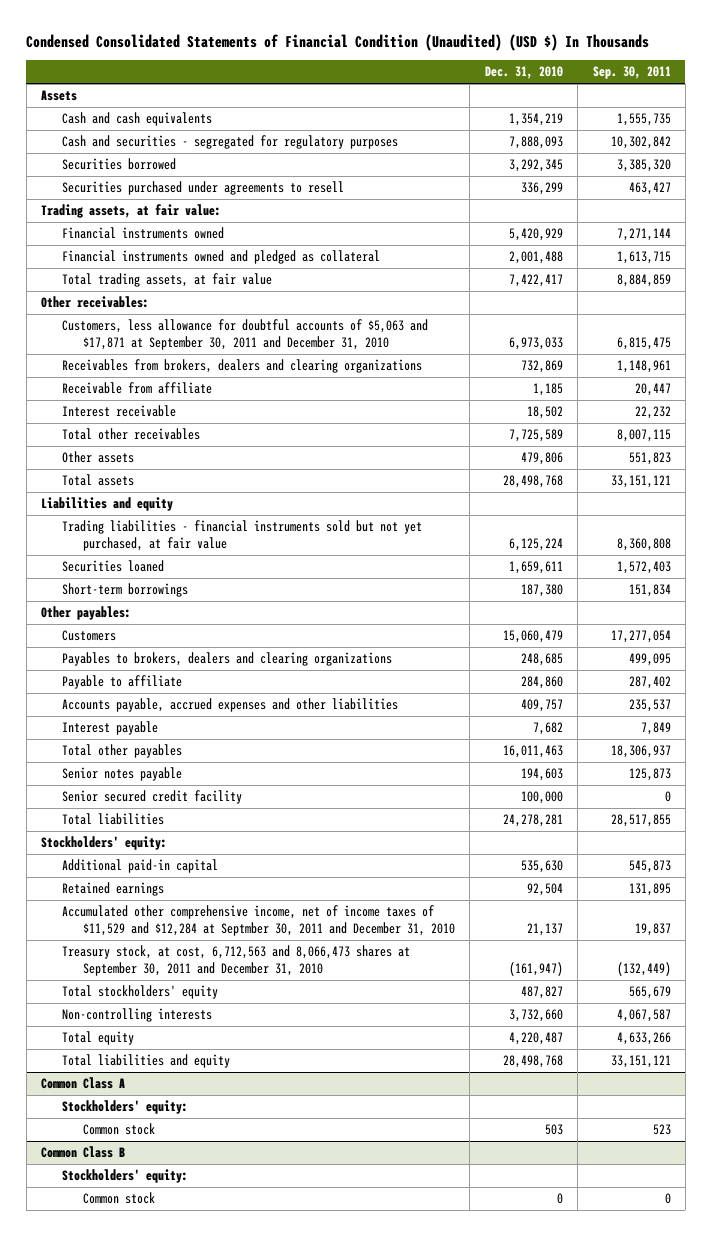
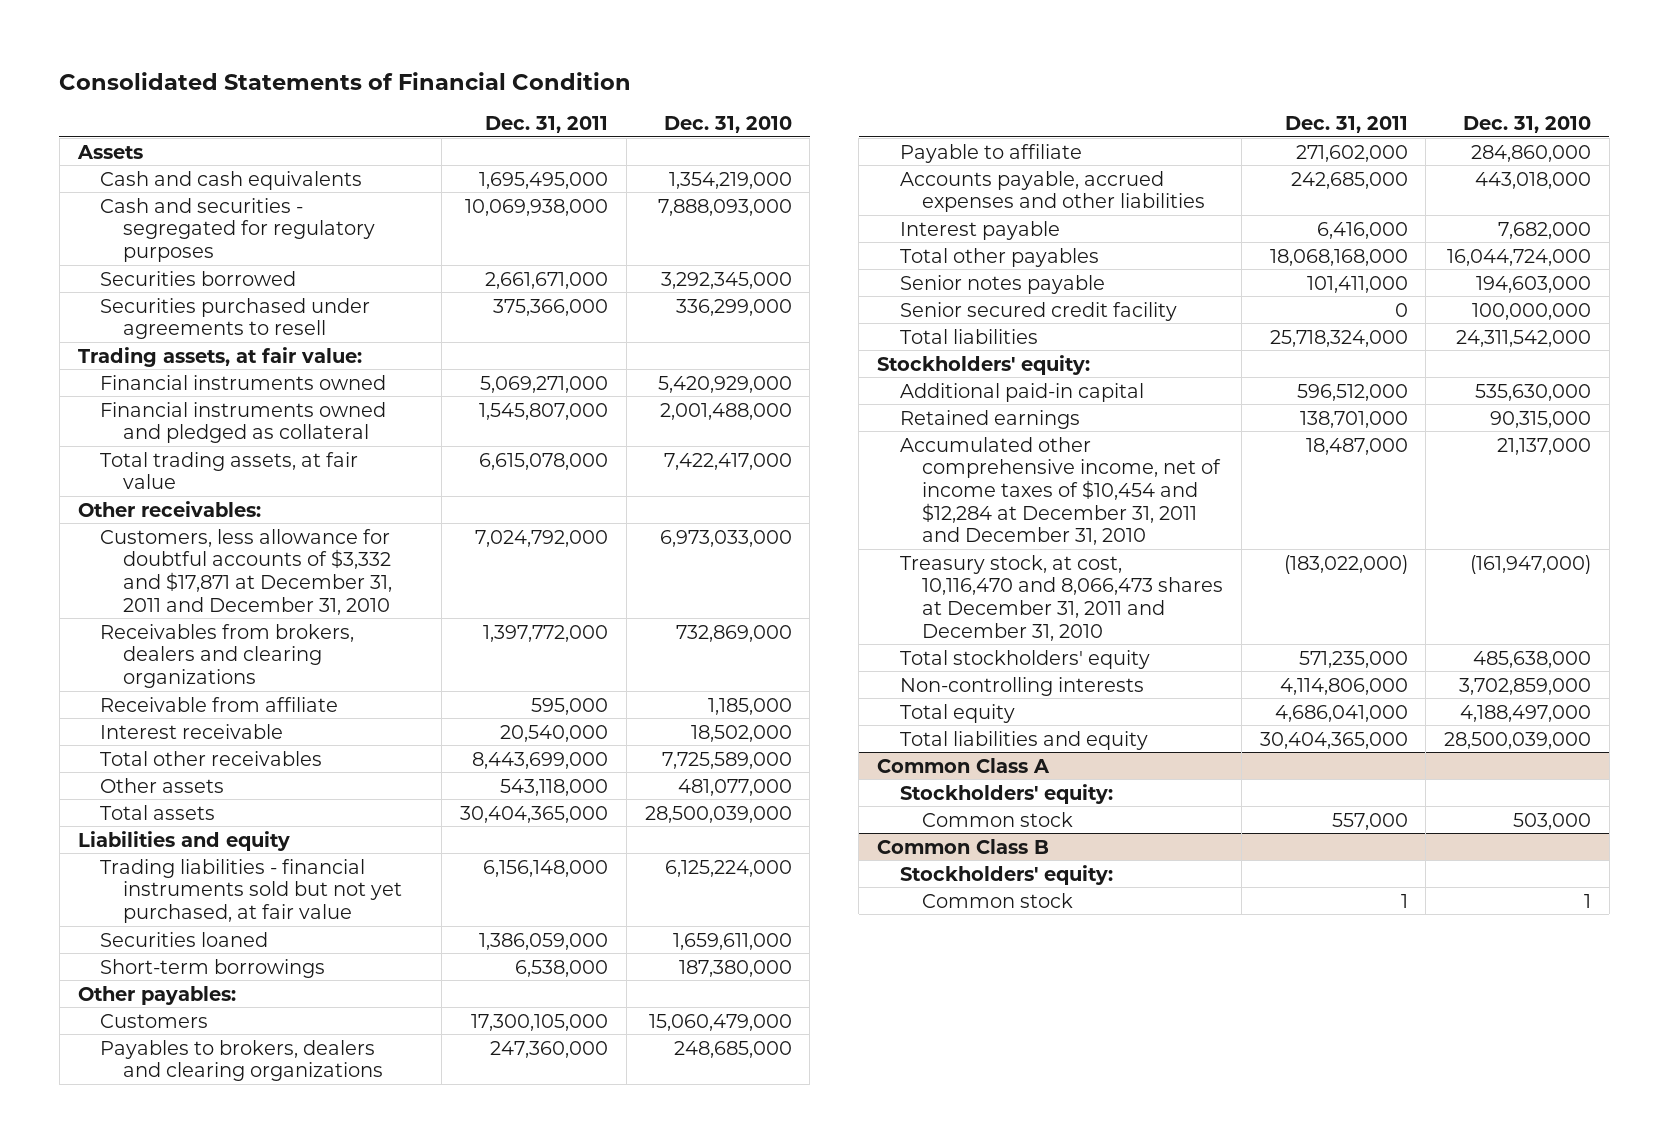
[26,33,650,51] Condensed Consolidated Statements of Financial Condition (Unaudited) (USD $) In Thousands -> [59,71,632,90] Consolidated Statements of Financial Condition
[592,66,671,80] Sep. 30, 2011 -> none
none -> [485,115,609,133] Dec. 31, 2011
[508,113,563,127] 1,354,219 -> [668,171,792,189] 1,354,219,000
[508,136,563,150] 7,888,093 -> [657,198,792,216] 7,888,093,000
[508,159,563,173] 3,292,345 -> [660,271,792,289] 3,292,345,000
[520,182,563,196] 336,299 -> [675,298,792,316] 336,299,000
[508,228,563,242] 5,420,929 -> [657,375,792,393] 5,420,929,000
[508,251,563,265] 2,001,488 -> [659,402,792,420] 2,001,488,000
[508,274,563,288] 7,422,417 -> [663,452,792,470] 7,422,417,000
[61,319,428,351] Customers, less allowance for doubtful accounts of $5,063 and $17,871 at September 30, 2011 and December 31, 2010 -> [100,528,392,615] Customers, less allowance for doubtful accounts of $3,332 and $17,871 at December 31, 2011 and December 31, 2010
[508,337,563,351] 6,973,033 -> [659,529,792,547] 6,973,033,000
[520,360,563,374] 732,869 -> [675,624,792,642] 732,869,000
[532,383,563,397] 1,185 -> [707,697,792,715] 1,185,000
[526,406,563,420] 18,502 -> [690,724,792,742] 18,502,000
[508,429,563,443] 7,725,589 -> [661,751,792,769] 7,725,589,000
[520,452,563,466] 479,806 -> [677,778,792,796] 481,077,000
[502,475,563,489] 28,498,768 -> [644,805,792,823] 28,500,039,000
[508,538,563,552] 6,125,224 -> [664,859,792,877] 6,125,224,000
[508,561,563,575] 1,659,611 -> [672,932,792,950] 1,659,611,000
[520,584,563,598] 187,380 -> [678,959,792,977] 187,380,000
[502,630,563,644] 15,060,479 -> [648,1013,792,1031] 15,060,479,000
[520,653,563,667] 248,685 -> [673,1040,792,1058] 248,685,000
[520,676,563,690] 284,860 -> [1471,144,1592,162] 284,860,000
[520,699,563,713] 409,757 -> [1475,171,1592,189] 443,018,000
[532,722,563,736] 7,682 -> [1498,221,1592,239] 7,682,000
[502,745,563,759] 16,011,463 -> [1447,248,1592,266] 16,044,724,000
[520,768,563,782] 194,603 -> [1476,275,1592,293] 194,603,000
[520,791,563,805] 100,000 -> [1472,302,1592,320] 100,000,000
[502,814,563,828] 24,278,281 -> [1456,329,1592,347] 24,311,542,000
[520,860,563,874] 535,630 -> [1475,383,1592,401] 535,630,000
[526,883,563,897] 92,504 -> [1490,410,1592,428] 90,315,000
[61,905,455,937] Accumulated other comprehensive income, net of income taxes of $11,529 and $12,284 at Septmber 30, 2011 and December 31, 2010 -> [899,436,1222,546] Accumulated other comprehensive income, net of income taxes of $10,454 and $12,284 at December 31, 2011 and December 31, 2010
[526,923,563,937] 21,137 -> [1497,437,1592,455] 21,137,000
[61,945,410,977] Treasury stock, at cost, 6,712,563 and 8,066,473 shares at September 30, 2011 and December 31, 2010 -> [899,554,1224,641] Treasury stock, at cost, 10,116,470 and 8,066,473 shares at December 31, 2011 and December 31, 2010
[508,962,563,977] (161,947) -> [1470,554,1592,574] (161,947,000)
[520,986,563,1000] 487,827 -> [1473,650,1592,668] 485,638,000
[508,1009,563,1023] 3,732,660 -> [1459,677,1592,695] 3,702,859,000
[508,1032,563,1046] 4,220,487 -> [1460,704,1592,722] 4,188,497,000
[502,1055,563,1069] 28,498,768 -> [1444,731,1592,749] 28,500,039,000
[544,1124,563,1136] 503 -> [1513,812,1592,830] 503,000
[556,1193,563,1205] 0 -> [1584,893,1592,908] 1

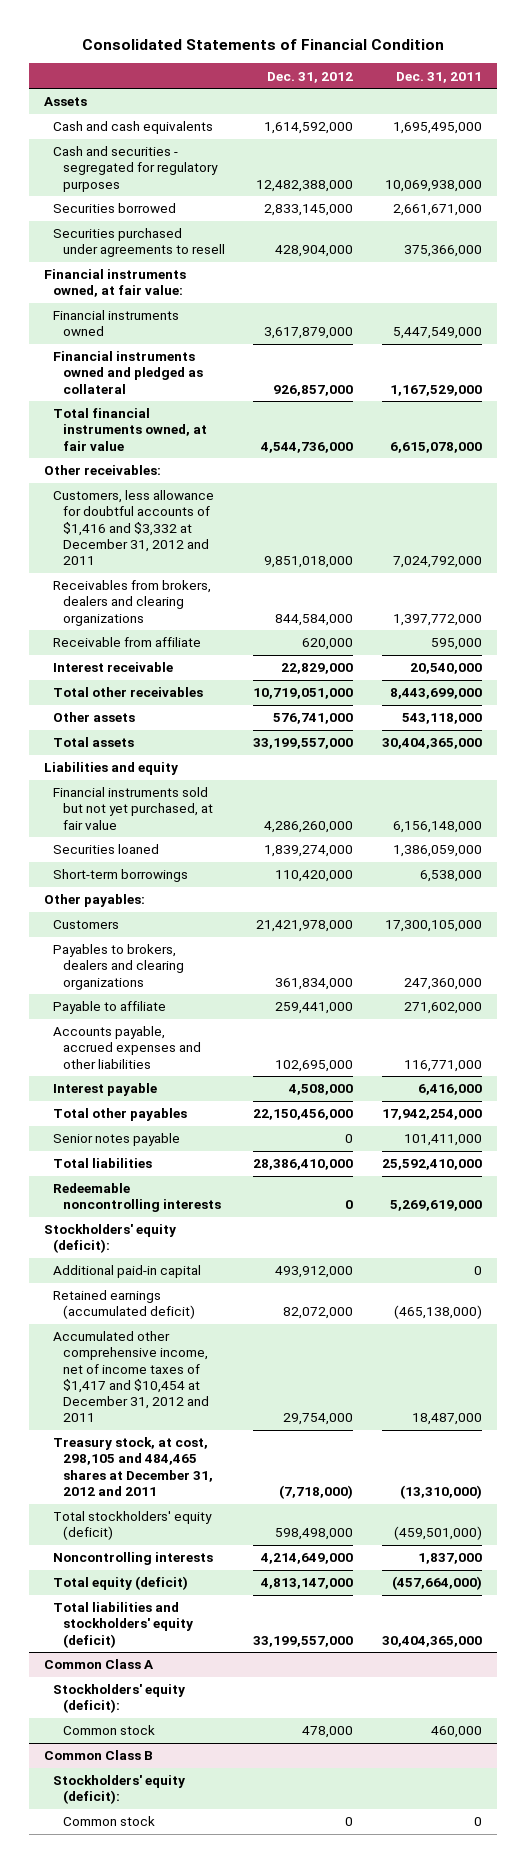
[663,115,792,133] Dec. 31, 2010 -> none
none -> [267,71,354,83] Dec. 31, 2012
[77,346,362,367] Trading assets, at fair value: -> [43,269,186,298] Financial instruments owned, at fair value:
[480,375,609,393] 5,069,271,000 -> [393,327,483,340] 5,447,549,000
[479,402,609,420] 1,545,807,000 -> [390,384,483,396] 1,167,529,000
[100,451,359,490] Total trading assets, at fair value -> [53,408,207,451] Total financial instruments owned, at fair value
[100,528,392,615] Customers, less allowance for doubtful accounts of $3,332 and $17,871 at December 31, 2011 and December 31, 2010 -> [53,490,215,566] Customers, less allowance for doubtful accounts of $1,416 and $3,332 at December 31, 2012 and 2011
[100,858,402,923] Trading liabilities - financial instruments sold but not yet purchased, at fair value -> [53,787,213,830] Financial instruments sold but not yet purchased, at fair value
[1290,171,1408,189] 242,685,000 -> [404,1059,483,1072] 116,771,000
[1269,248,1408,266] 18,068,168,000 -> [382,1109,483,1121] 17,942,254,000
[899,301,1177,321] Senior secured credit facility -> none
[1269,329,1408,347] 25,718,324,000 -> [382,1159,483,1171] 25,592,410,000
none -> [53,1183,221,1213] Redeemable noncontrolling interests
[876,354,1090,375] Stockholders' equity: -> [43,1224,176,1254] Stockholders' equity (deficit):
[1296,383,1408,401] 596,512,000 -> [474,1266,483,1276] 0
[899,409,1080,429] Retained earnings -> [53,1290,195,1320] Retained earnings (accumulated deficit)
[1299,410,1408,428] 138,701,000 -> [394,1305,483,1320] (465,138,000)
[899,436,1222,546] Accumulated other comprehensive income, net of income taxes of $10,454 and $12,284 at December 31, 2011 and December 31, 2010 -> [53,1331,209,1423] Accumulated other comprehensive income, net of income taxes of $1,417 and $10,454 at December 31, 2012 and 2011
[899,554,1224,641] Treasury stock, at cost, 10,116,470 and 8,066,473 shares at December 31, 2011 and December 31, 2010 -> [53,1437,213,1496] Treasury stock, at cost, 298,105 and 484,465 shares at December 31, 2012 and 2011
[1283,554,1408,574] (183,022,000) -> [400,1484,483,1499] (13,310,000)
[899,649,1150,669] Total stockholders' equity -> [53,1511,213,1541] Total stockholders' equity (deficit)
[1298,650,1408,668] 571,235,000 -> [394,1526,483,1541] (459,501,000)
[899,676,1144,696] Non-controlling interests -> [53,1552,214,1566] Noncontrolling interests
[1279,677,1408,695] 4,114,806,000 -> [418,1553,483,1565] 1,837,000
[899,703,1015,723] Total equity -> [53,1576,189,1591] Total equity (deficit)
[1274,704,1408,722] 4,686,041,000 -> [392,1576,483,1591] (457,664,000)
[899,730,1148,750] Total liabilities and equity -> [53,1602,193,1648] Total liabilities and stockholders' equity (deficit)
[899,783,1113,804] Stockholders' equity: -> [53,1684,186,1714] Stockholders' equity (deficit):
[1331,812,1408,830] 557,000 -> [431,1726,483,1739] 460,000
[899,864,1113,885] Stockholders' equity: -> [53,1775,186,1805] Stockholders' equity (deficit):
[1400,893,1408,908] 1 -> [474,1817,483,1827] 0

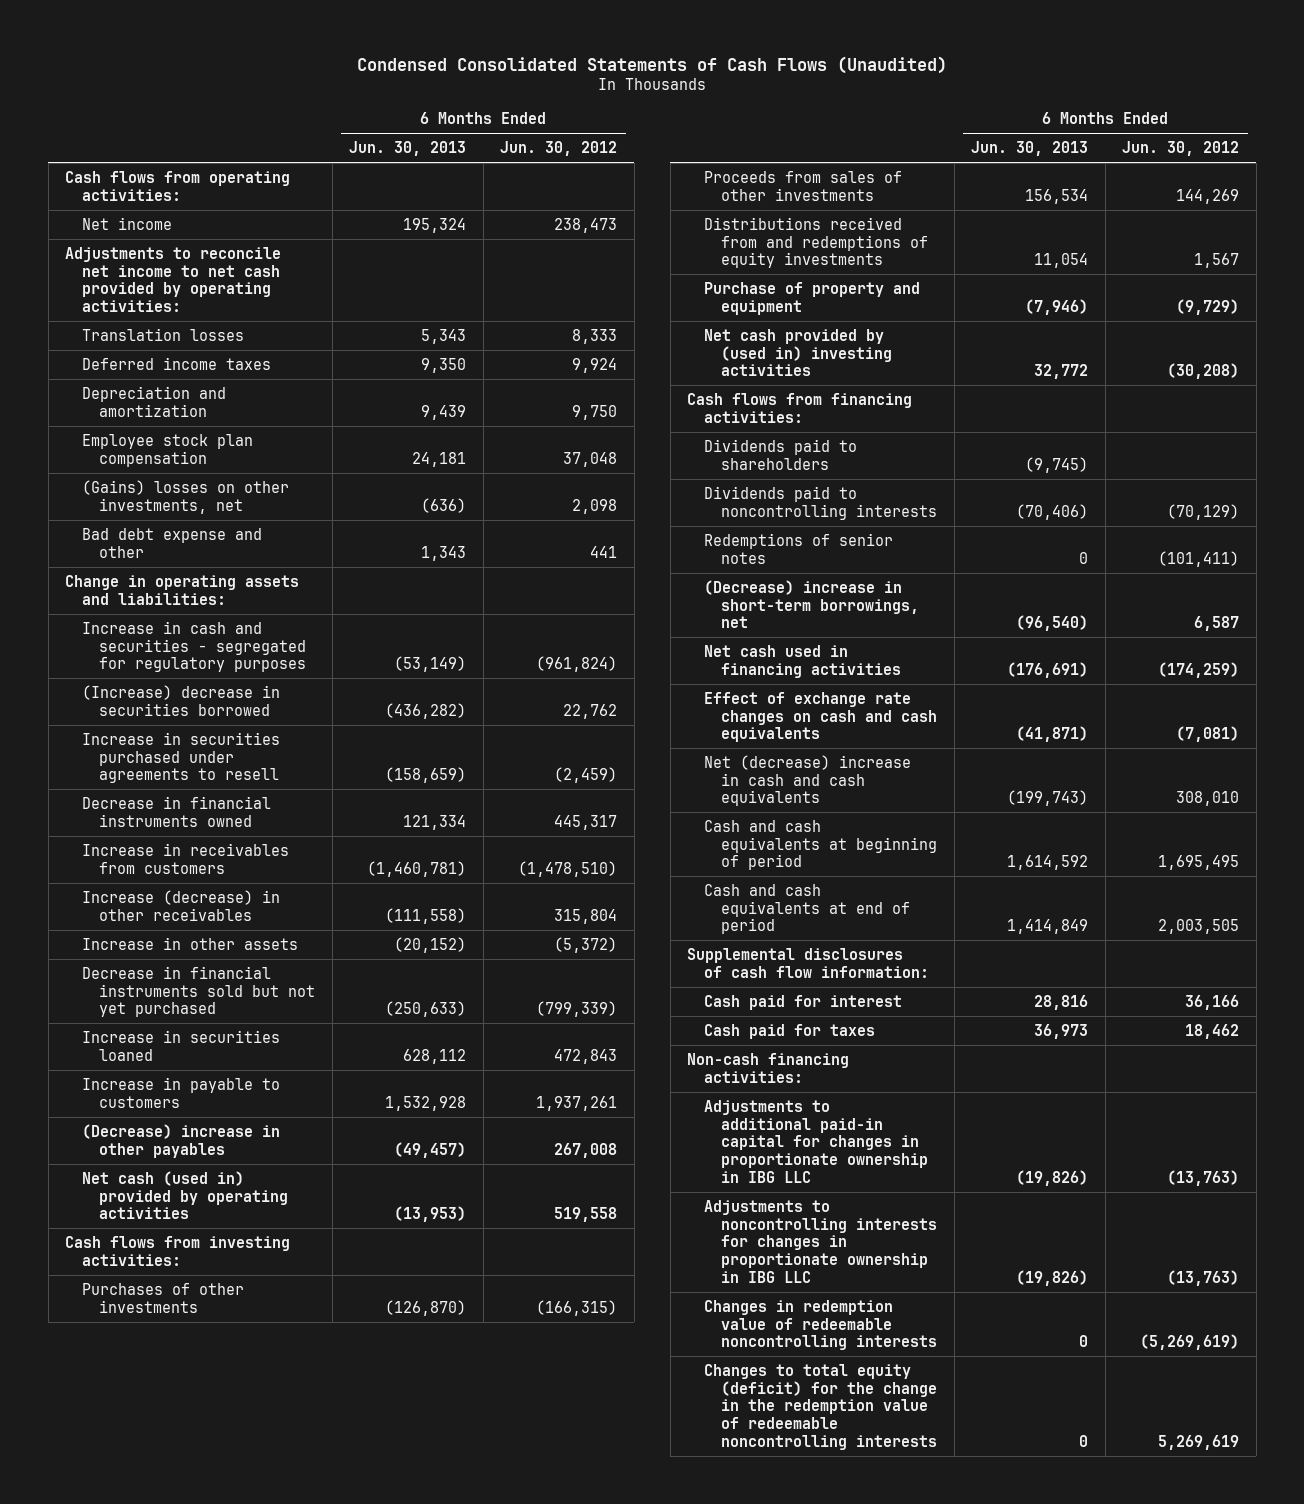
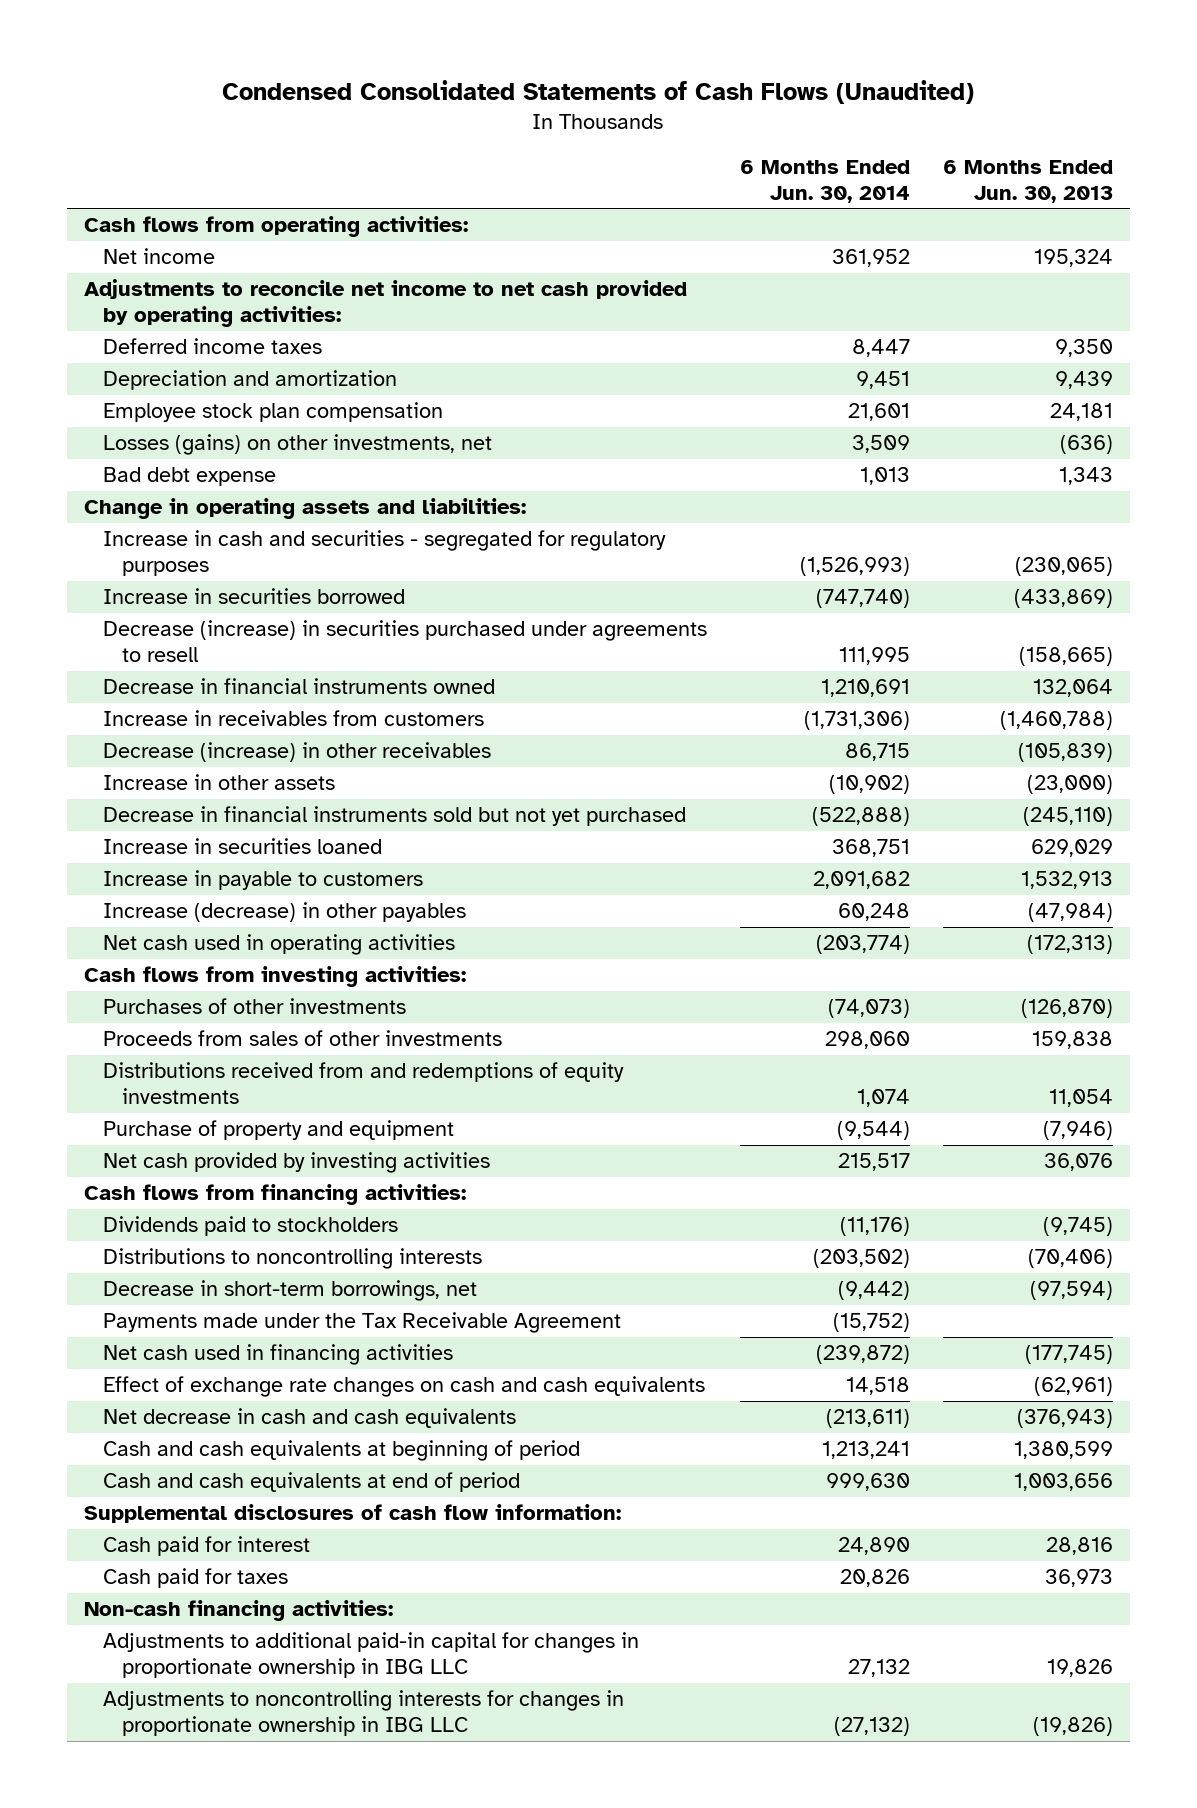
[500,140,618,156] Jun. 30, 2012 -> none
none -> [739,159,910,203] 6 Months Ended Jun. 30, 2014
[82,327,245,341] Translation losses -> none
[82,479,290,514] (Gains) losses on other investments, net -> [102,434,492,456] Losses (gains) on other investments, net
[82,527,263,558] Bad debt expense and other -> [102,467,276,487] Bad debt expense
[394,656,467,673] (53,149) -> [1015,557,1114,577] (230,065)
[82,684,281,716] (Increase) decrease in securities borrowed -> [102,588,405,605] Increase in securities borrowed
[385,702,467,719] (436,282) -> [1014,589,1114,609] (433,869)
[82,731,281,784] Increase in securities purchased under agreements to resell -> [102,620,707,663] Decrease (increase) in securities purchased under agreements to resell
[385,767,467,784] (158,659) -> [1019,647,1114,667] (158,665)
[403,814,467,830] 121,334 -> [1033,679,1114,698] 132,064
[367,860,467,877] (1,460,781) -> [1000,711,1114,731] (1,460,788)
[82,889,281,921] Increase (decrease) in other receivables -> [102,742,491,763] Decrease (increase) in other receivables
[385,907,467,924] (111,558) -> [1018,743,1114,763] (105,839)
[394,936,467,953] (20,152) -> [1027,775,1114,795] (23,000)
[385,1001,467,1018] (250,633) -> [1023,807,1114,827] (245,110)
[403,1048,467,1064] 628,112 -> [1031,839,1114,858] 629,029
[385,1095,467,1111] 1,532,928 -> [1021,871,1114,890] 1,532,913
[82,1123,281,1158] (Decrease) increase in other payables -> [102,902,466,923] Increase (decrease) in other payables
[394,1141,467,1158] (49,457) -> [1028,903,1114,923] (47,984)
[82,1170,289,1220] Net cash (used in) provided by operating activities -> [102,934,455,956] Net cash used in operating activities
[394,1206,467,1223] (13,953) -> [1027,935,1114,955] (172,313)
[1025,188,1089,204] 156,534 -> [1032,1031,1114,1050] 159,838
[704,328,893,377] Net cash provided by (used in) investing activities -> [102,1152,490,1174] Net cash provided by investing activities
[1034,364,1089,380] 32,772 -> [1044,1153,1114,1172] 36,076
[704,532,894,564] Redemptions of senior notes -> none
[704,438,858,470] Dividends paid to shareholders -> [102,1216,398,1237] Dividends paid to stockholders
[704,485,938,520] Dividends paid to noncontrolling interests -> [102,1248,482,1270] Distributions to noncontrolling interests
[704,579,920,629] (Decrease) increase in short-term borrowings, net -> [102,1280,477,1302] Decrease in short-term borrowings, net
[1016,615,1089,632] (96,540) -> [1030,1281,1114,1301] (97,594)
none -> [102,1312,621,1334] Payments made under the Tax Receivable Agreement
[1007,661,1089,678] (176,691) -> [1025,1345,1114,1365] (177,745)
[1016,726,1089,743] (41,871) -> [1034,1377,1114,1397] (62,961)
[704,754,912,807] Net (decrease) increase in cash and cash equivalents -> [102,1408,516,1429] Net decrease in cash and cash equivalents
[1007,790,1089,807] (199,743) -> [1017,1409,1114,1429] (376,943)
[1007,855,1089,871] 1,614,592 -> [1014,1441,1114,1460] 1,380,599
[1007,919,1089,935] 1,414,849 -> [1014,1473,1114,1492] 1,003,656
[1016,1170,1089,1187] (19,826) -> [1047,1659,1114,1678] 19,826
[704,1299,938,1351] Changes in redemption value of redeemable noncontrolling interests -> none
[704,1363,938,1451] Changes to total equity (deficit) for the change in the redemption value of redeemable noncontrolling interests -> none

